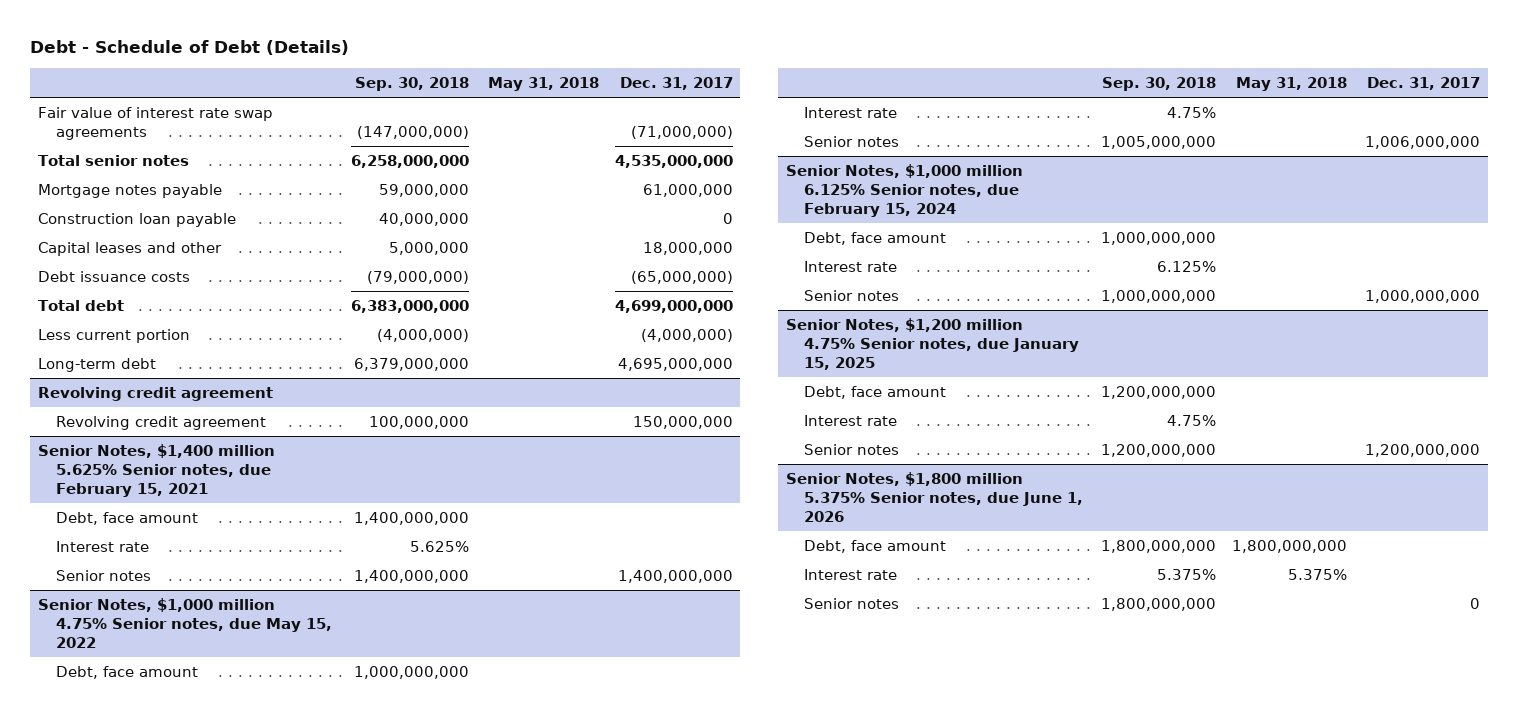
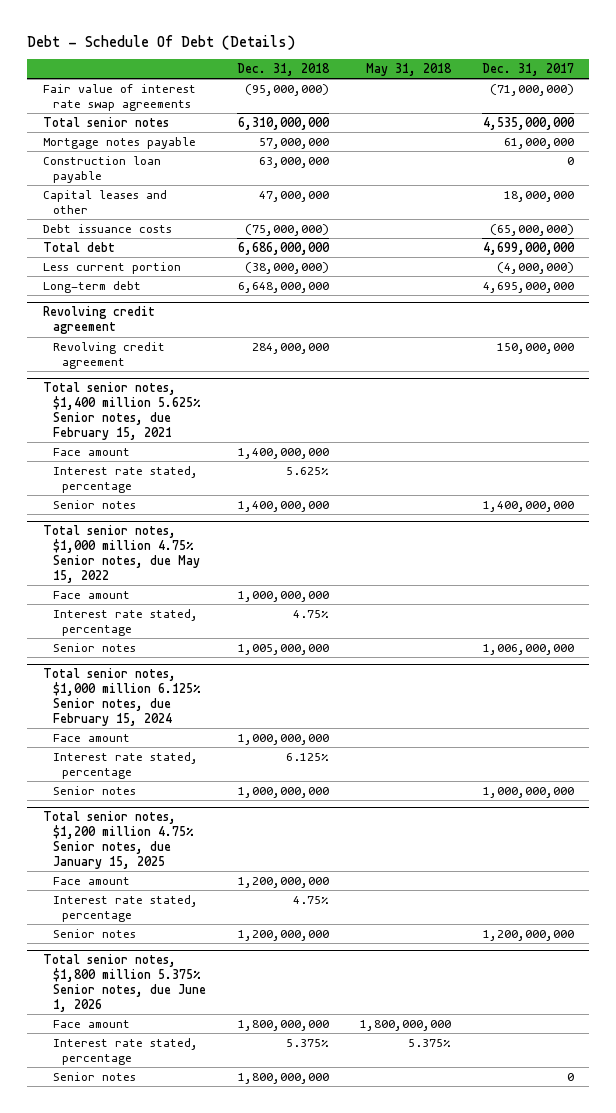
[30,40,350,56] Debt - Schedule of Debt (Details) -> [27,34,296,50] Debt - Schedule Of Debt (Details)
[354,77,469,92] Sep. 30, 2018 -> none
none -> [236,62,330,76] Dec. 31, 2018
[37,444,275,498] Senior Notes, $1,400 million 5.625% Senior notes, due February 15, 2021 -> [42,382,201,440] Total senior notes, $1,400 million 5.625% Senior notes, due February 15, 2021
[56,512,199,526] Debt, face amount -> [52,448,130,457] Face amount
[56,541,150,553] Interest rate -> [52,466,198,493] Interest rate stated, percentage
[37,598,333,649] Senior Notes, $1,000 million 4.75% Senior notes, due May 15, 2022 -> [42,525,200,583] Total senior notes, $1,000 million 4.75% Senior notes, due May 15, 2022
[56,666,199,680] Debt, face amount -> [52,591,130,600] Face amount
[803,107,897,119] Interest rate -> [52,609,198,636] Interest rate stated, percentage
[785,164,1023,218] Senior Notes, $1,000 million 6.125% Senior notes, due February 15, 2024 -> [42,668,201,726] Total senior notes, $1,000 million 6.125% Senior notes, due February 15, 2024
[803,232,946,246] Debt, face amount -> [52,734,130,743] Face amount
[803,261,897,273] Interest rate -> [52,752,198,779] Interest rate stated, percentage
[785,318,1079,371] Senior Notes, $1,200 million 4.75% Senior notes, due January 15, 2025 -> [42,811,194,869] Total senior notes, $1,200 million 4.75% Senior notes, due January 15, 2025
[803,386,946,400] Debt, face amount -> [52,877,130,886] Face amount
[803,415,897,427] Interest rate -> [52,895,198,922] Interest rate stated, percentage
[785,472,1083,523] Senior Notes, $1,800 million 5.375% Senior notes, due June 1, 2026 -> [42,954,206,1012] Total senior notes, $1,800 million 5.375% Senior notes, due June 1, 2026
[803,540,946,554] Debt, face amount -> [52,1020,130,1029] Face amount
[803,569,897,581] Interest rate -> [52,1038,198,1065] Interest rate stated, percentage

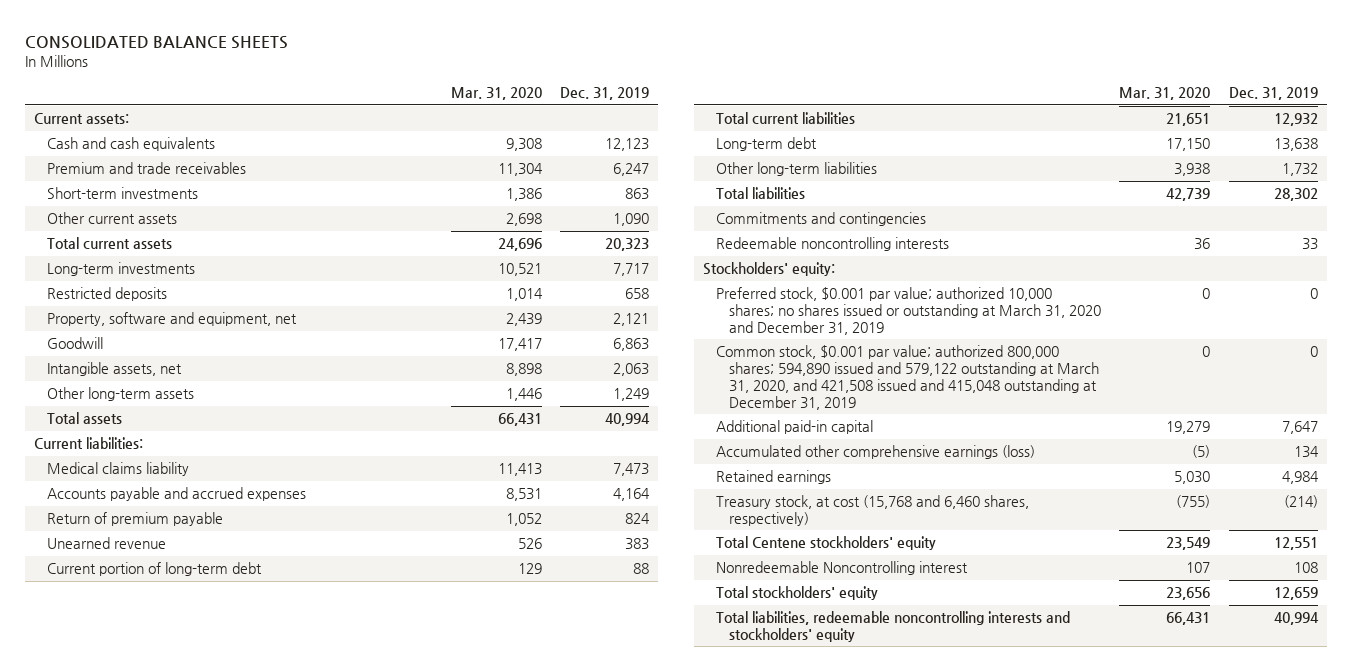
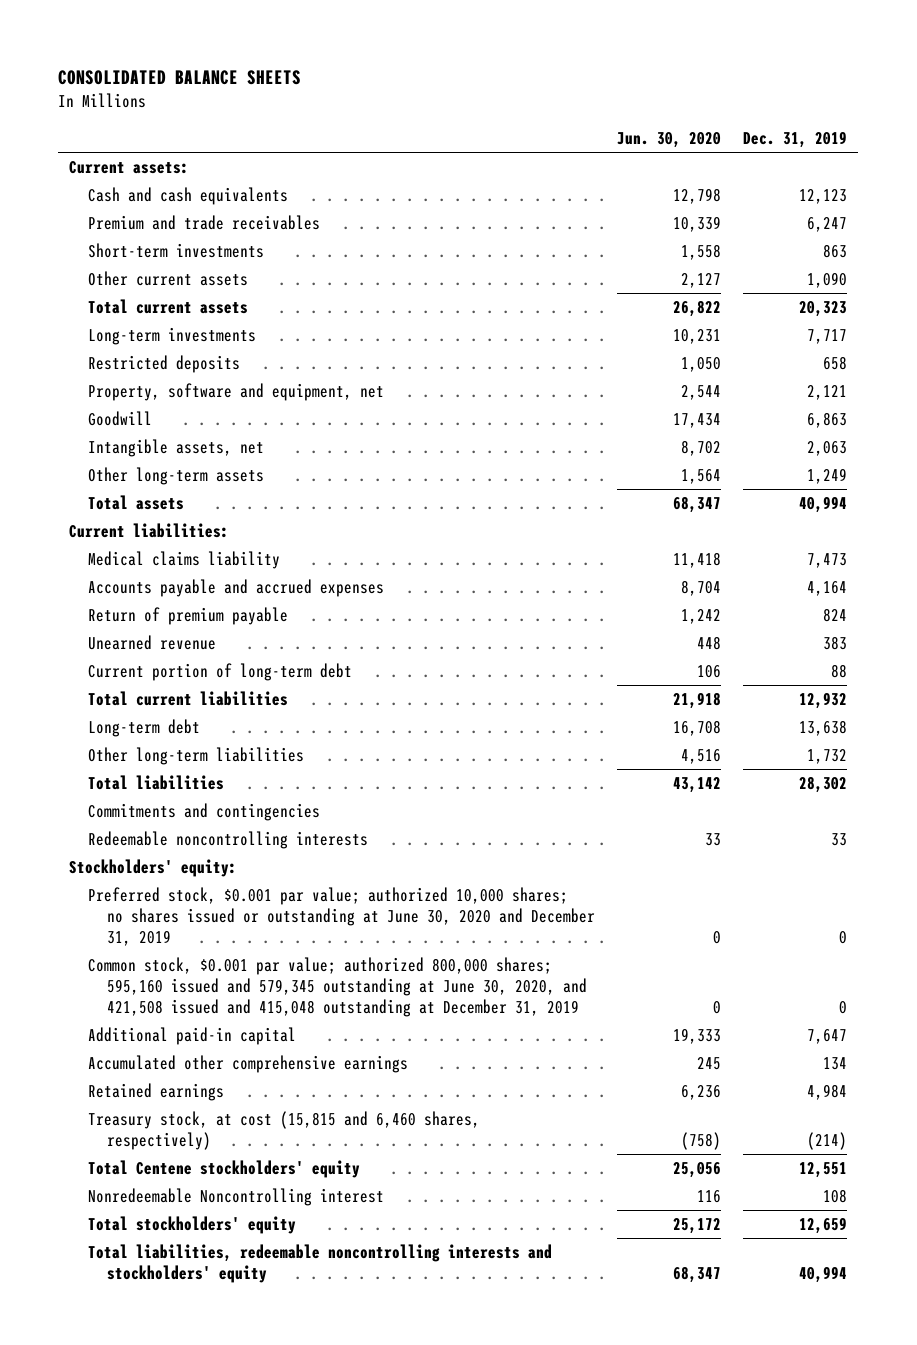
[450,87,542,101] Mar. 31, 2020 -> none
none -> [616,132,721,149] Jun. 30, 2020
[715,287,1101,335] Preferred stock, $0.001 par value; authorized 10,000 shares; no shares issued or outstanding at March 31, 2020 and December 31, 2019 -> [87,887,595,946] Preferred stock, $0.001 par value; authorized 10,000 shares; no shares issued or outstanding at June 30, 2020 and December 31, 2019
[715,345,1099,410] Common stock, $0.001 par value; authorized 800,000 shares; 594,890 issued and 579,122 outstanding at March 31, 2020, and 421,508 issued and 415,048 outstanding at December 31, 2019 -> [87,957,587,1017] Common stock, $0.001 par value; authorized 800,000 shares; 595,160 issued and 579,345 outstanding at June 30, 2020, and 421,508 issued and 415,048 outstanding at December 31, 2019
[715,445,1035,460] Accumulated other comprehensive earnings (loss) -> [87,1055,408,1074] Accumulated other comprehensive earnings
[715,495,1029,527] Treasury stock, at cost (15,768 and 6,460 shares, respectively) -> [87,1111,480,1151] Treasury stock, at cost (15,815 and 6,460 shares, respectively)

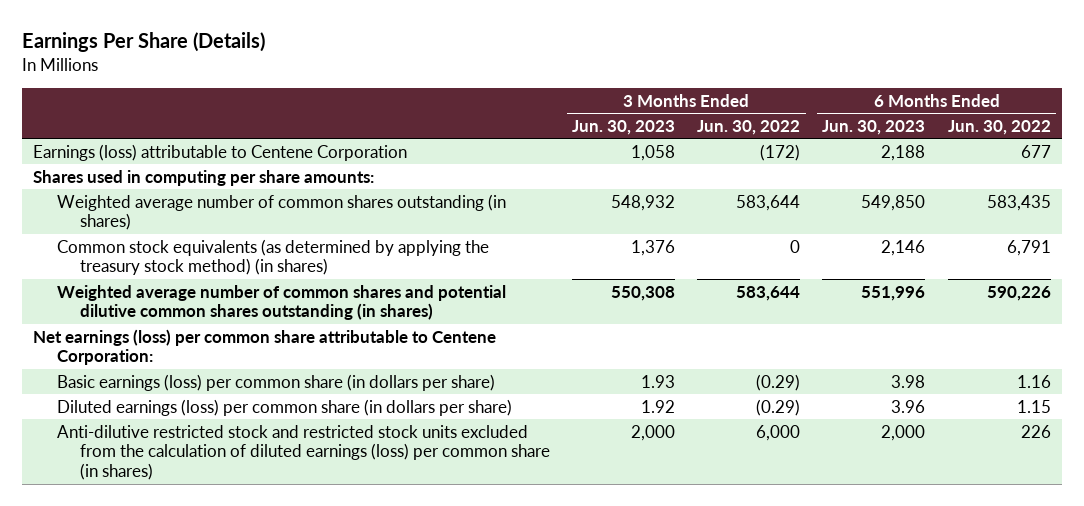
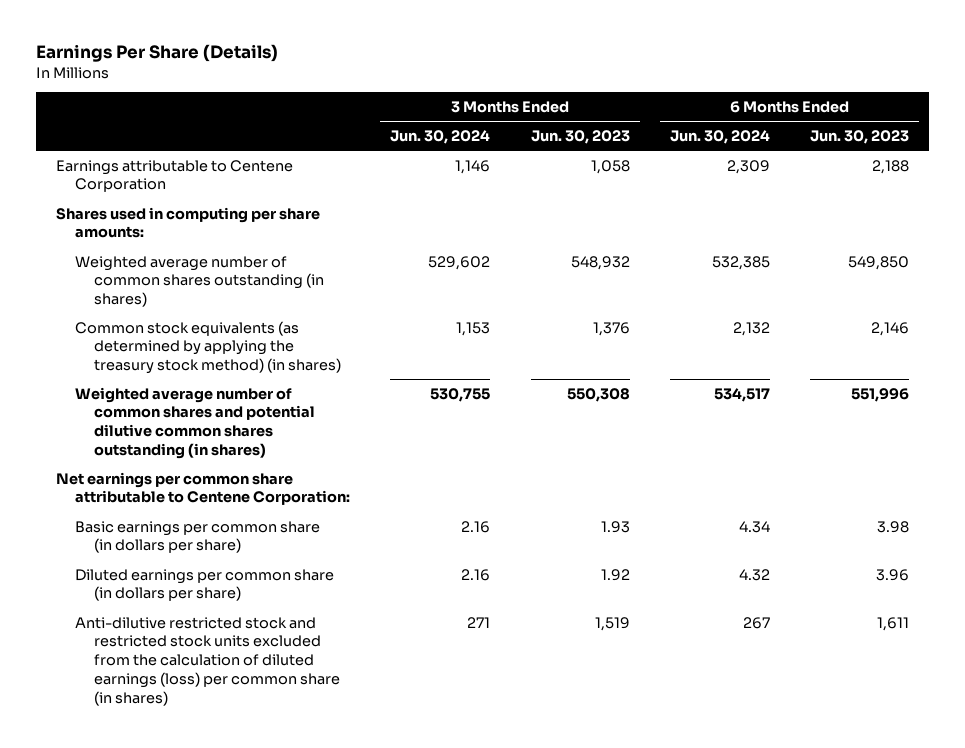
[697,119,801,135] Jun. 30, 2022 -> none
[947,119,1051,135] Jun. 30, 2022 -> none
none -> [390,129,491,144] Jun. 30, 2024
none -> [669,129,770,144] Jun. 30, 2024
[33,143,408,161] Earnings (loss) attributable to Centene Corporation -> [55,159,293,193] Earnings attributable to Centene Corporation
[33,328,497,366] Net earnings (loss) per common share attributable to Centene Corporation: -> [55,471,350,506] Net earnings per common share attributable to Centene Corporation:
[56,373,495,391] Basic earnings (loss) per common share (in dollars per share) -> [74,520,320,554] Basic earnings per common share (in dollars per share)
[56,398,512,416] Diluted earnings (loss) per common share (in dollars per share) -> [74,568,334,602] Diluted earnings per common share (in dollars per share)
[631,424,676,441] 2,000 -> [594,616,630,631] 1,519
[881,424,926,441] 2,000 -> [877,616,910,631] 1,611

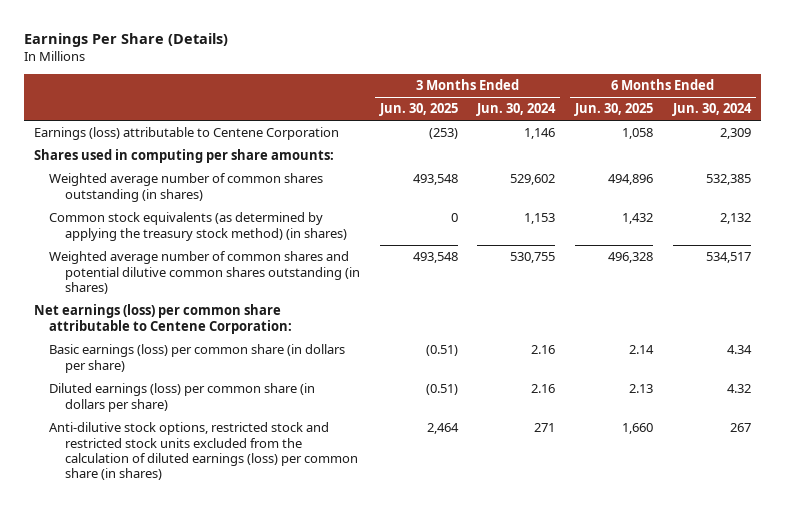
[530,129,630,144] Jun. 30, 2023 -> none
[810,129,910,144] Jun. 30, 2023 -> none
none -> [378,103,458,117] Jun. 30, 2025
none -> [574,103,654,117] Jun. 30, 2025
[55,159,293,193] Earnings attributable to Centene Corporation -> [34,127,340,141] Earnings (loss) attributable to Centene Corporation
[55,471,350,506] Net earnings per common share attributable to Centene Corporation: -> [34,304,293,334] Net earnings (loss) per common share attributable to Centene Corporation:
[74,520,320,554] Basic earnings per common share (in dollars per share) -> [49,344,346,373] Basic earnings (loss) per common share (in dollars per share)
[74,568,334,602] Diluted earnings per common share (in dollars per share) -> [49,383,316,412] Diluted earnings (loss) per common share (in dollars per share)
[74,616,340,706] Anti-dilutive restricted stock and restricted stock units excluded from the calculation of diluted earnings (loss) per common share (in shares) -> [49,422,358,481] Anti-dilutive stock options, restricted stock and restricted stock units excluded from the calculation of diluted earnings (loss) per common share (in shares)

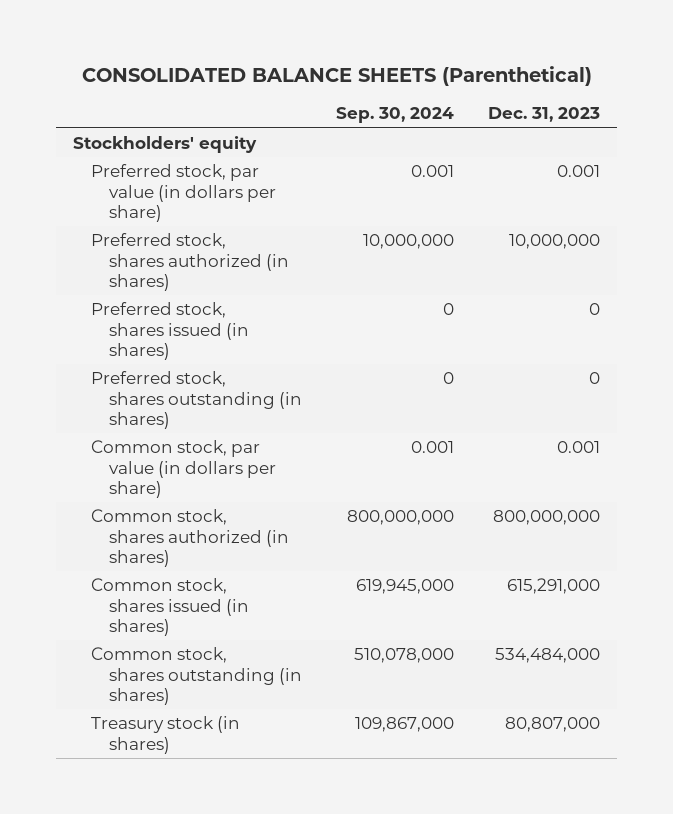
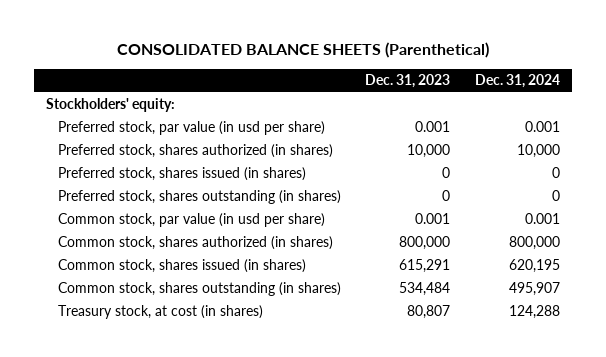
[336,107,455,124] Sep. 30, 2024 -> none
none -> [474,74,560,89] Dec. 31, 2024
[73,136,258,154] Stockholders' equity -> [46,98,176,113] Stockholders' equity:
[91,164,277,222] Preferred stock, par value (in dollars per share) -> [57,121,325,136] Preferred stock, par value (in usd per share)
[508,234,600,250] 10,000,000 -> [407,144,451,159] 10,000
[91,440,277,498] Common stock, par value (in dollars per share) -> [57,213,325,228] Common stock, par value (in usd per share)
[492,510,600,526] 800,000,000 -> [399,236,451,251] 800,000
[506,578,600,595] 615,291,000 -> [399,259,451,274] 615,291
[494,648,600,664] 534,484,000 -> [399,282,451,297] 534,484
[91,716,241,754] Treasury stock (in shares) -> [57,305,263,320] Treasury stock, at cost (in shares)
[504,717,600,733] 80,807,000 -> [407,305,451,320] 80,807

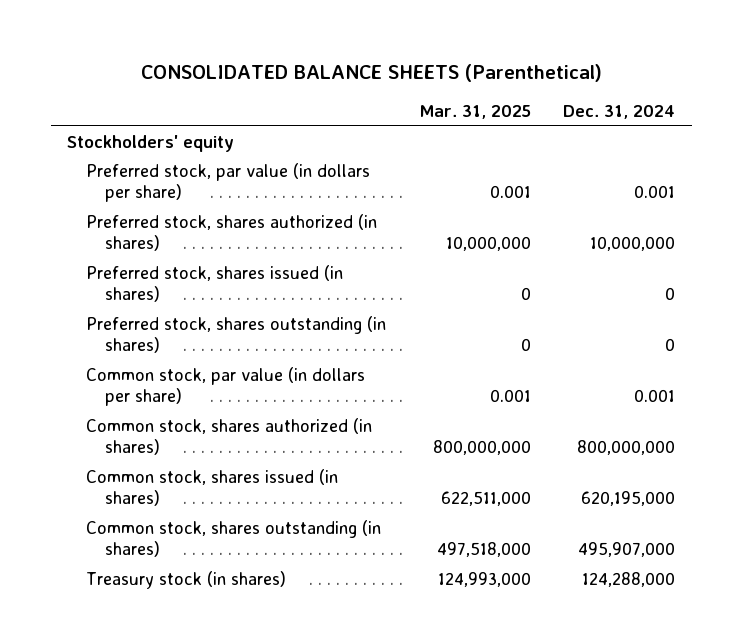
[365,74,451,89] Dec. 31, 2023 -> none
none -> [418,105,531,120] Mar. 31, 2025
[46,98,176,113] Stockholders' equity: -> [67,134,235,152] Stockholders' equity
[57,121,325,136] Preferred stock, par value (in usd per share) -> [86,162,371,203] Preferred stock, par value (in dollars per share)
[516,144,560,159] 10,000 -> [590,236,676,252] 10,000,000
[57,213,325,228] Common stock, par value (in usd per share) -> [86,366,366,407] Common stock, par value (in dollars per share)
[508,236,560,251] 800,000 -> [577,440,676,456] 800,000,000
[508,259,560,274] 620,195 -> [581,491,676,507] 620,195,000
[508,282,560,297] 495,907 -> [578,542,676,558] 495,907,000
[57,305,263,320] Treasury stock, at cost (in shares) -> [86,570,287,589] Treasury stock (in shares)
[508,305,560,320] 124,288 -> [582,571,676,587] 124,288,000

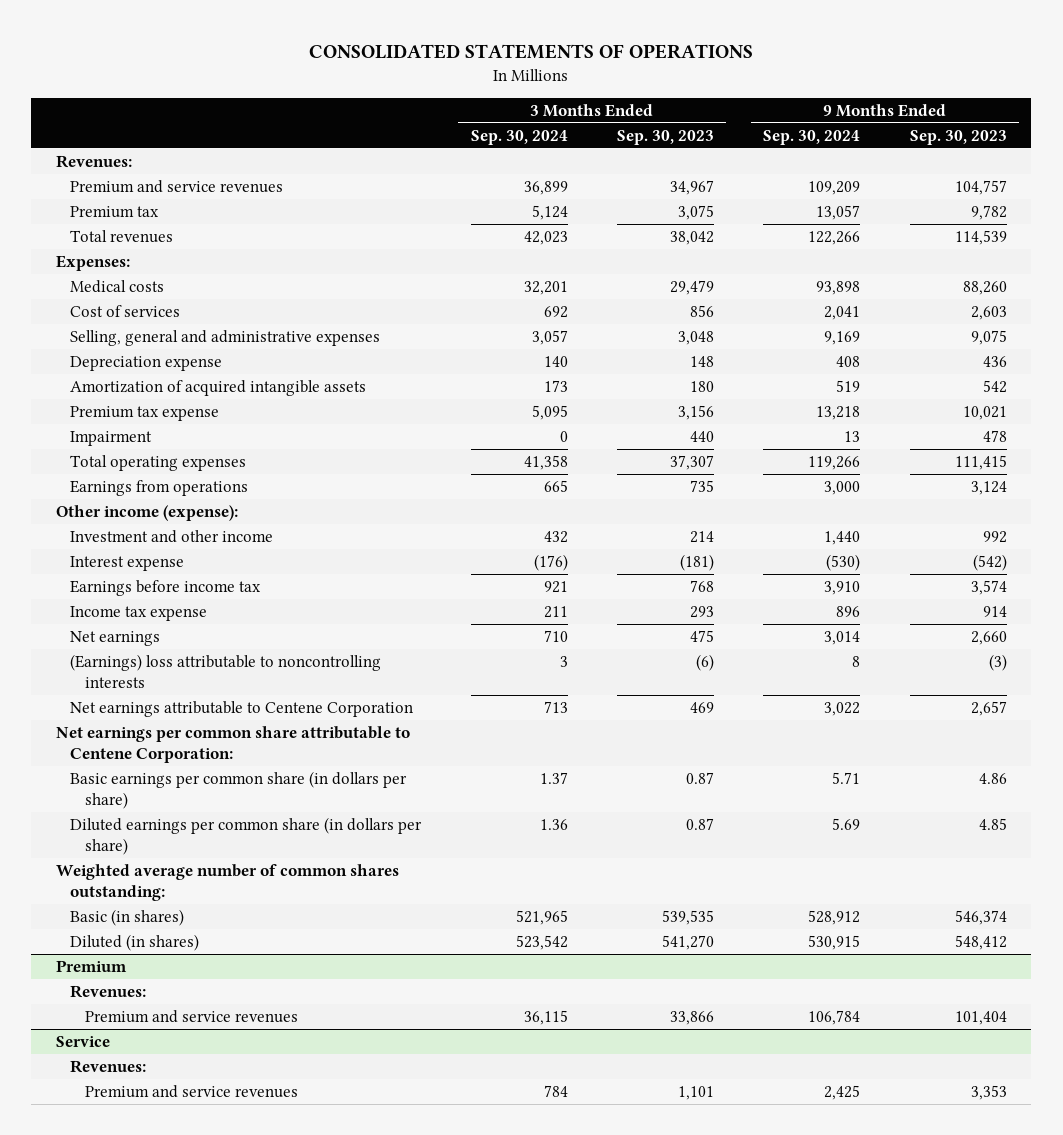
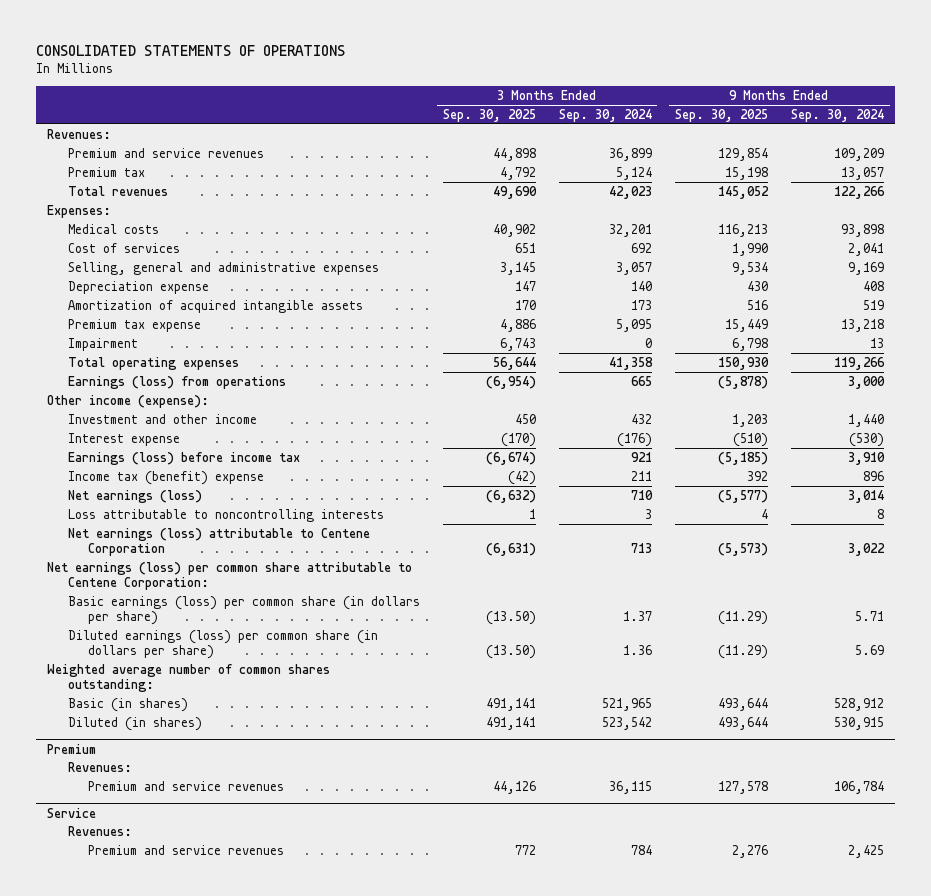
[617,129,715,145] Sep. 30, 2023 -> none
[909,129,1007,145] Sep. 30, 2023 -> none
none -> [442,109,536,123] Sep. 30, 2025
none -> [674,109,768,123] Sep. 30, 2025
[70,480,249,497] Earnings from operations -> [67,375,286,389] Earnings (loss) from operations
[70,580,262,597] Earnings before income tax -> [67,451,300,465] Earnings (loss) before income tax
[70,606,208,622] Income tax expense -> [67,470,264,485] Income tax (benefit) expense
[70,631,161,647] Net earnings -> [67,489,202,503] Net earnings (loss)
[70,654,382,688] (Earnings) loss attributable to noncontrolling interests -> [67,508,384,522] Loss attributable to noncontrolling interests
[70,701,414,718] Net earnings attributable to Centene Corporation -> [67,527,370,557] Net earnings (loss) attributable to Centene Corporation
[55,726,410,763] Net earnings per common share attributable to Centene Corporation: -> [47,561,413,591] Net earnings (loss) per common share attributable to Centene Corporation:
[70,771,408,809] Basic earnings per common share (in dollars per share) -> [67,595,420,626] Basic earnings (loss) per common share (in dollars per share)
[70,817,423,855] Diluted earnings per common share (in dollars per share) -> [67,629,378,660] Diluted earnings (loss) per common share (in dollars per share)

